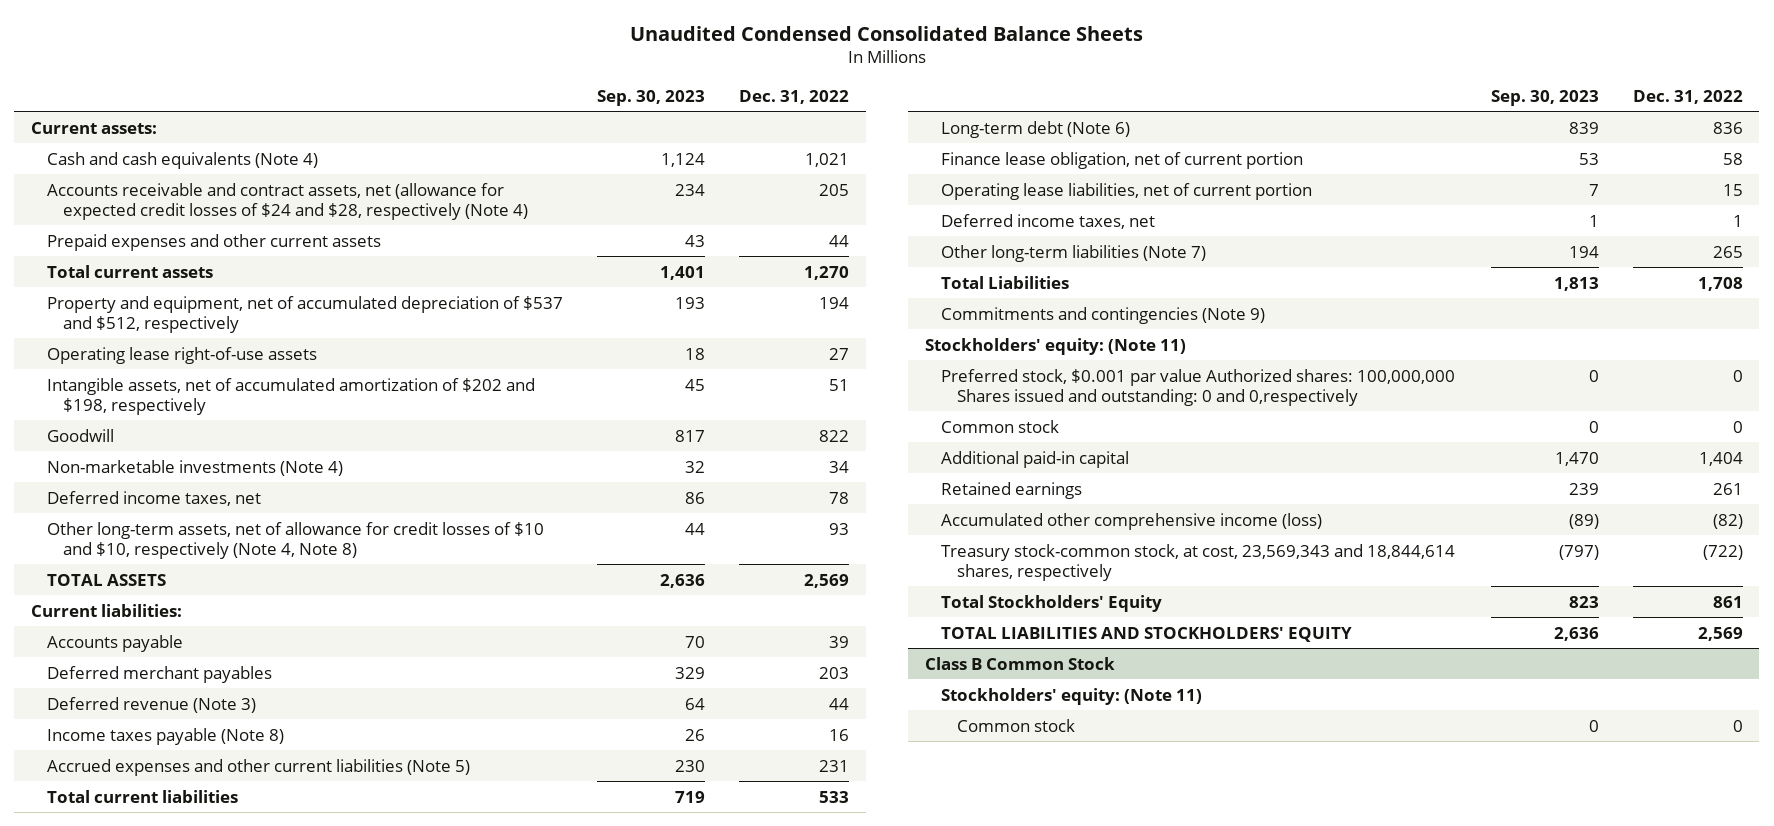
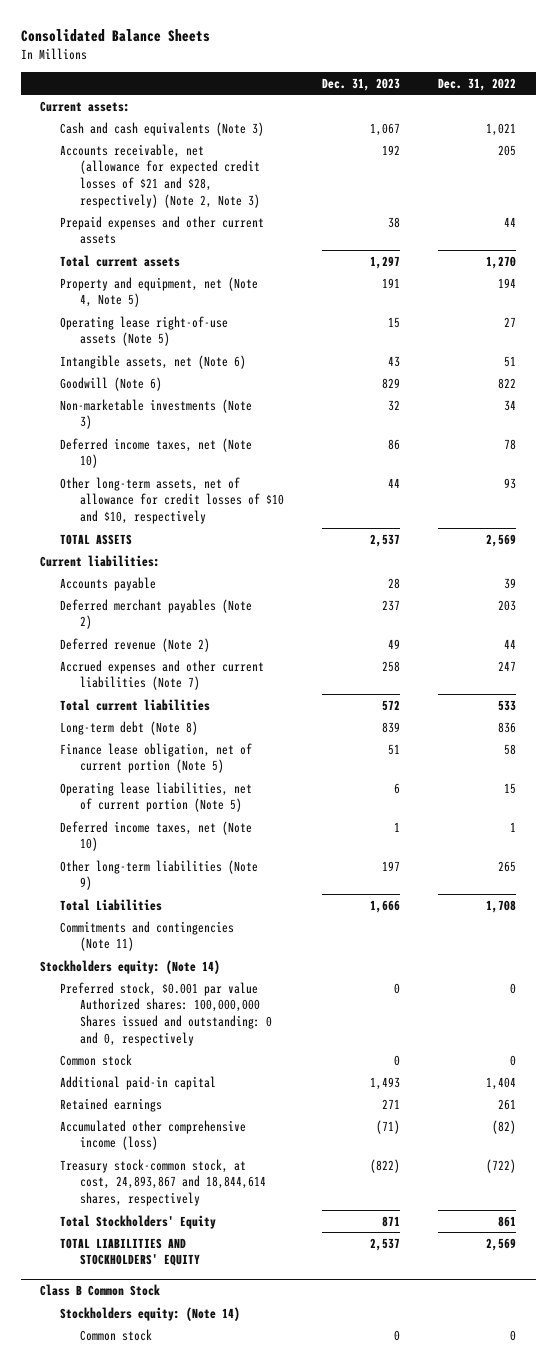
[629,25,1143,41] Unaudited Condensed Consolidated Balance Sheets -> [21,29,211,43] Consolidated Balance Sheets
[597,89,706,106] Sep. 30, 2023 -> none
none -> [322,77,401,91] Dec. 31, 2023
[47,151,319,169] Cash and cash equivalents (Note 4) -> [60,121,265,136] Cash and cash equivalents (Note 3)
[47,182,529,220] Accounts receivable and contract assets, net (allowance for expected credit losses of $24 and $28, respectively (Note 4) -> [60,143,260,208] Accounts receivable, net (allowance for expected credit losses of $21 and $28, respectively) (Note 2, Note 3)
[47,295,564,333] Property and equipment, net of accumulated depreciation of $537 and $512, respectively -> [60,276,259,308] Property and equipment, net (Note 4, Note 5)
[47,346,318,364] Operating lease right-of-use assets -> [60,315,229,347] Operating lease right-of-use assets (Note 5)
[47,377,536,415] Intangible assets, net of accumulated amortization of $202 and $198, respectively -> [60,354,247,369] Intangible assets, net (Note 6)
[47,428,115,442] Goodwill -> [60,376,163,391] Goodwill (Note 6)
[47,459,344,476] Non-marketable investments (Note 4) -> [60,398,253,430] Non-marketable investments (Note 3)
[47,490,262,506] Deferred income taxes, net -> [60,437,253,469] Deferred income taxes, net (Note 10)
[47,521,545,559] Other long-term assets, net of allowance for credit losses of $10 and $10, respectively (Note 4, Note 8) -> [60,476,284,525] Other long-term assets, net of allowance for credit losses of $10 and $10, respectively
[47,727,285,745] Income taxes payable (Note 8) -> none
[47,665,273,683] Deferred merchant payables -> [60,598,253,630] Deferred merchant payables (Note 2)
[47,696,257,713] Deferred revenue (Note 3) -> [60,637,211,652] Deferred revenue (Note 2)
[47,758,471,776] Accrued expenses and other current liabilities (Note 5) -> [60,659,265,691] Accrued expenses and other current liabilities (Note 7)
[818,759,849,772] 231 -> [498,660,517,671] 247
[941,120,1131,138] Long-term debt (Note 6) -> [60,720,199,735] Long-term debt (Note 8)
[941,151,1304,169] Finance lease obligation, net of current portion -> [60,742,253,774] Finance lease obligation, net of current portion (Note 5)
[941,182,1313,200] Operating lease liabilities, net of current portion -> [60,781,253,813] Operating lease liabilities, net of current portion (Note 5)
[941,213,1156,229] Deferred income taxes, net -> [60,820,253,852] Deferred income taxes, net (Note 10)
[941,244,1207,262] Other long-term liabilities (Note 7) -> [60,859,259,891] Other long-term liabilities (Note 9)
[941,306,1266,324] Commitments and contingencies (Note 9) -> [60,920,235,952] Commitments and contingencies (Note 11)
[924,337,1186,355] Stockholders' equity: (Note 11) -> [40,959,221,974] Stockholders equity: (Note 14)
[941,368,1456,406] Preferred stock, $0.001 par value Authorized shares: 100,000,000 Shares issued and outstanding: 0 and 0,respectively -> [60,981,272,1046] Preferred stock, $0.001 par value Authorized shares: 100,000,000 Shares issued and outstanding: 0 and 0, respectively
[941,543,1456,581] Treasury stock-common stock, at cost, 23,569,343 and 18,844,614 shares, respectively -> [60,1158,266,1207] Treasury stock-common stock, at cost, 24,893,867 and 18,844,614 shares, respectively
[941,687,1203,705] Stockholders' equity: (Note 11) -> [60,1306,241,1321] Stockholders equity: (Note 14)

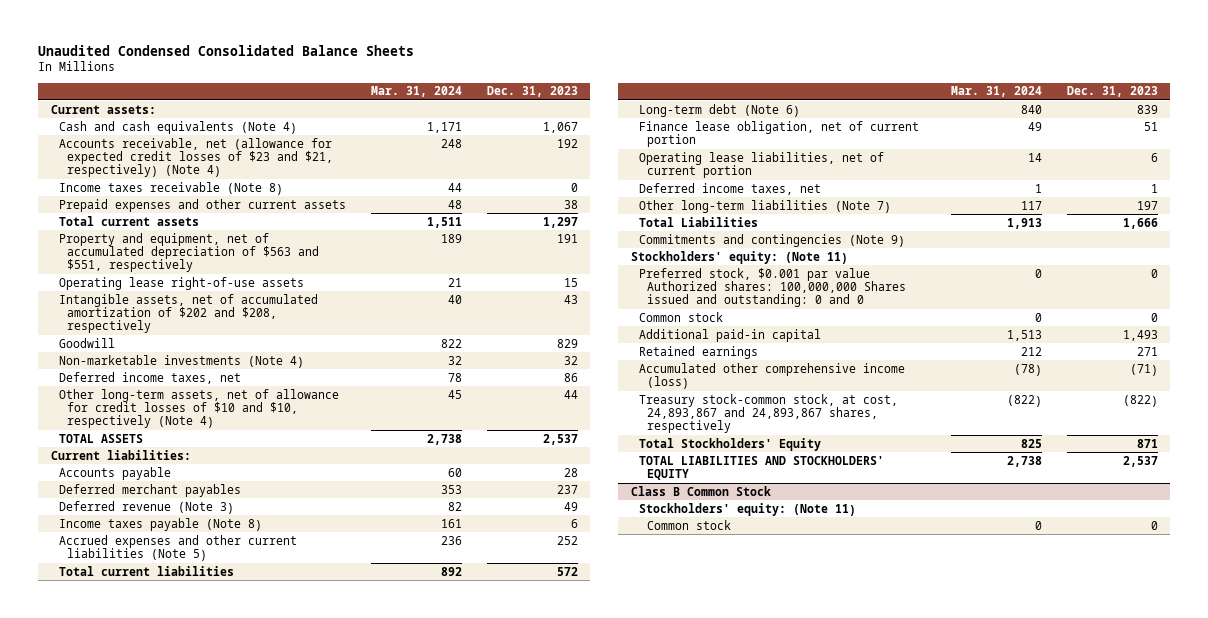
[21,29,211,43] Consolidated Balance Sheets -> [38,44,415,56] Unaudited Condensed Consolidated Balance Sheets
[438,77,517,91] Dec. 31, 2022 -> none
none -> [370,86,462,98] Mar. 31, 2024
[60,121,265,136] Cash and cash equivalents (Note 3) -> [59,120,298,134] Cash and cash equivalents (Note 4)
[60,143,260,208] Accounts receivable, net (allowance for expected credit losses of $21 and $28, respectively) (Note 2, Note 3) -> [59,137,334,178] Accounts receivable, net (allowance for expected credit losses of $23 and $21, respectively) (Note 4)
none -> [59,181,284,195] Income taxes receivable (Note 8)
[60,276,259,308] Property and equipment, net (Note 4, Note 5) -> [59,232,320,273] Property and equipment, net of accumulated depreciation of $563 and $551, respectively
[60,315,229,347] Operating lease right-of-use assets (Note 5) -> [59,276,305,290] Operating lease right-of-use assets
[60,354,247,369] Intangible assets, net (Note 6) -> [59,293,319,334] Intangible assets, net of accumulated amortization of $202 and $208, respectively
[60,376,163,391] Goodwill (Note 6) -> [59,337,116,348] Goodwill
[60,398,253,430] Non-marketable investments (Note 3) -> [59,354,305,368] Non-marketable investments (Note 4)
[60,437,253,469] Deferred income taxes, net (Note 10) -> [59,371,242,384] Deferred income taxes, net
[60,476,284,525] Other long-term assets, net of allowance for credit losses of $10 and $10, respectively -> [59,388,340,429] Other long-term assets, net of allowance for credit losses of $10 and $10, respectively (Note 4)
[60,598,253,630] Deferred merchant payables (Note 2) -> [59,483,242,497] Deferred merchant payables
[60,637,211,652] Deferred revenue (Note 2) -> [59,500,235,514] Deferred revenue (Note 3)
none -> [59,517,263,531] Income taxes payable (Note 8)
[60,659,265,691] Accrued expenses and other current liabilities (Note 7) -> [59,534,298,561] Accrued expenses and other current liabilities (Note 5)
[382,660,401,672] 258 -> [556,535,578,545] 252
[60,720,199,735] Long-term debt (Note 8) -> [639,103,801,117] Long-term debt (Note 6)
[60,742,253,774] Finance lease obligation, net of current portion (Note 5) -> [639,120,920,147] Finance lease obligation, net of current portion
[60,781,253,813] Operating lease liabilities, net of current portion (Note 5) -> [639,151,885,178] Operating lease liabilities, net of current portion
[60,820,253,852] Deferred income taxes, net (Note 10) -> [639,182,822,195] Deferred income taxes, net
[60,859,259,891] Other long-term liabilities (Note 9) -> [639,199,892,213] Other long-term liabilities (Note 7)
[60,920,235,952] Commitments and contingencies (Note 11) -> [639,233,906,247] Commitments and contingencies (Note 9)
[40,959,221,974] Stockholders equity: (Note 14) -> [630,250,848,264] Stockholders' equity: (Note 11)
[60,981,272,1046] Preferred stock, $0.001 par value Authorized shares: 100,000,000 Shares issued and outstanding: 0 and 0, respectively -> [639,267,907,308] Preferred stock, $0.001 par value Authorized shares: 100,000,000 Shares issued and outstanding: 0 and 0
[60,1158,266,1207] Treasury stock-common stock, at cost, 24,893,867 and 18,844,614 shares, respectively -> [639,393,899,434] Treasury stock-common stock, at cost, 24,893,867 and 24,893,867 shares, respectively
[60,1306,241,1321] Stockholders equity: (Note 14) -> [639,502,857,516] Stockholders' equity: (Note 11)

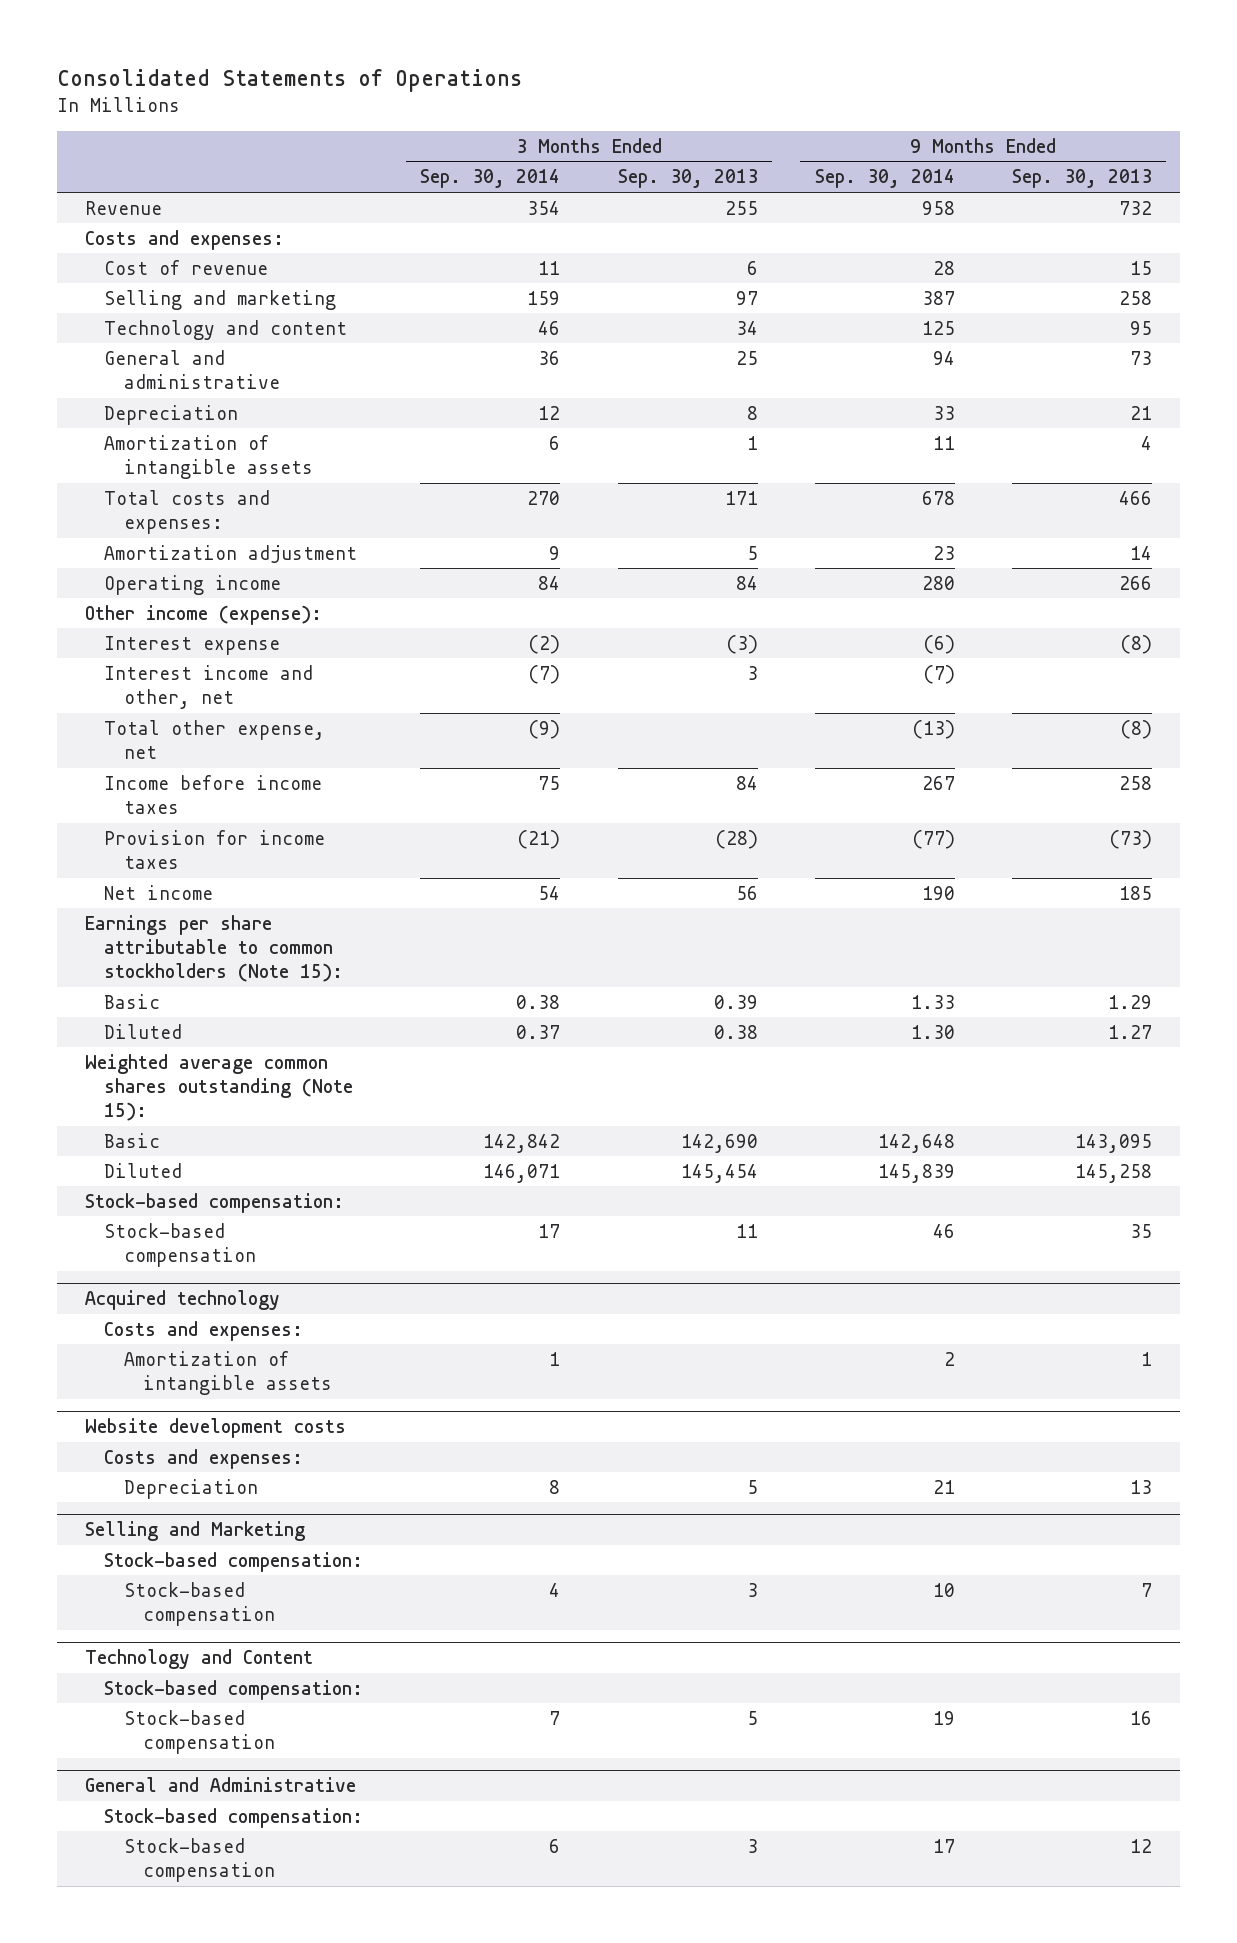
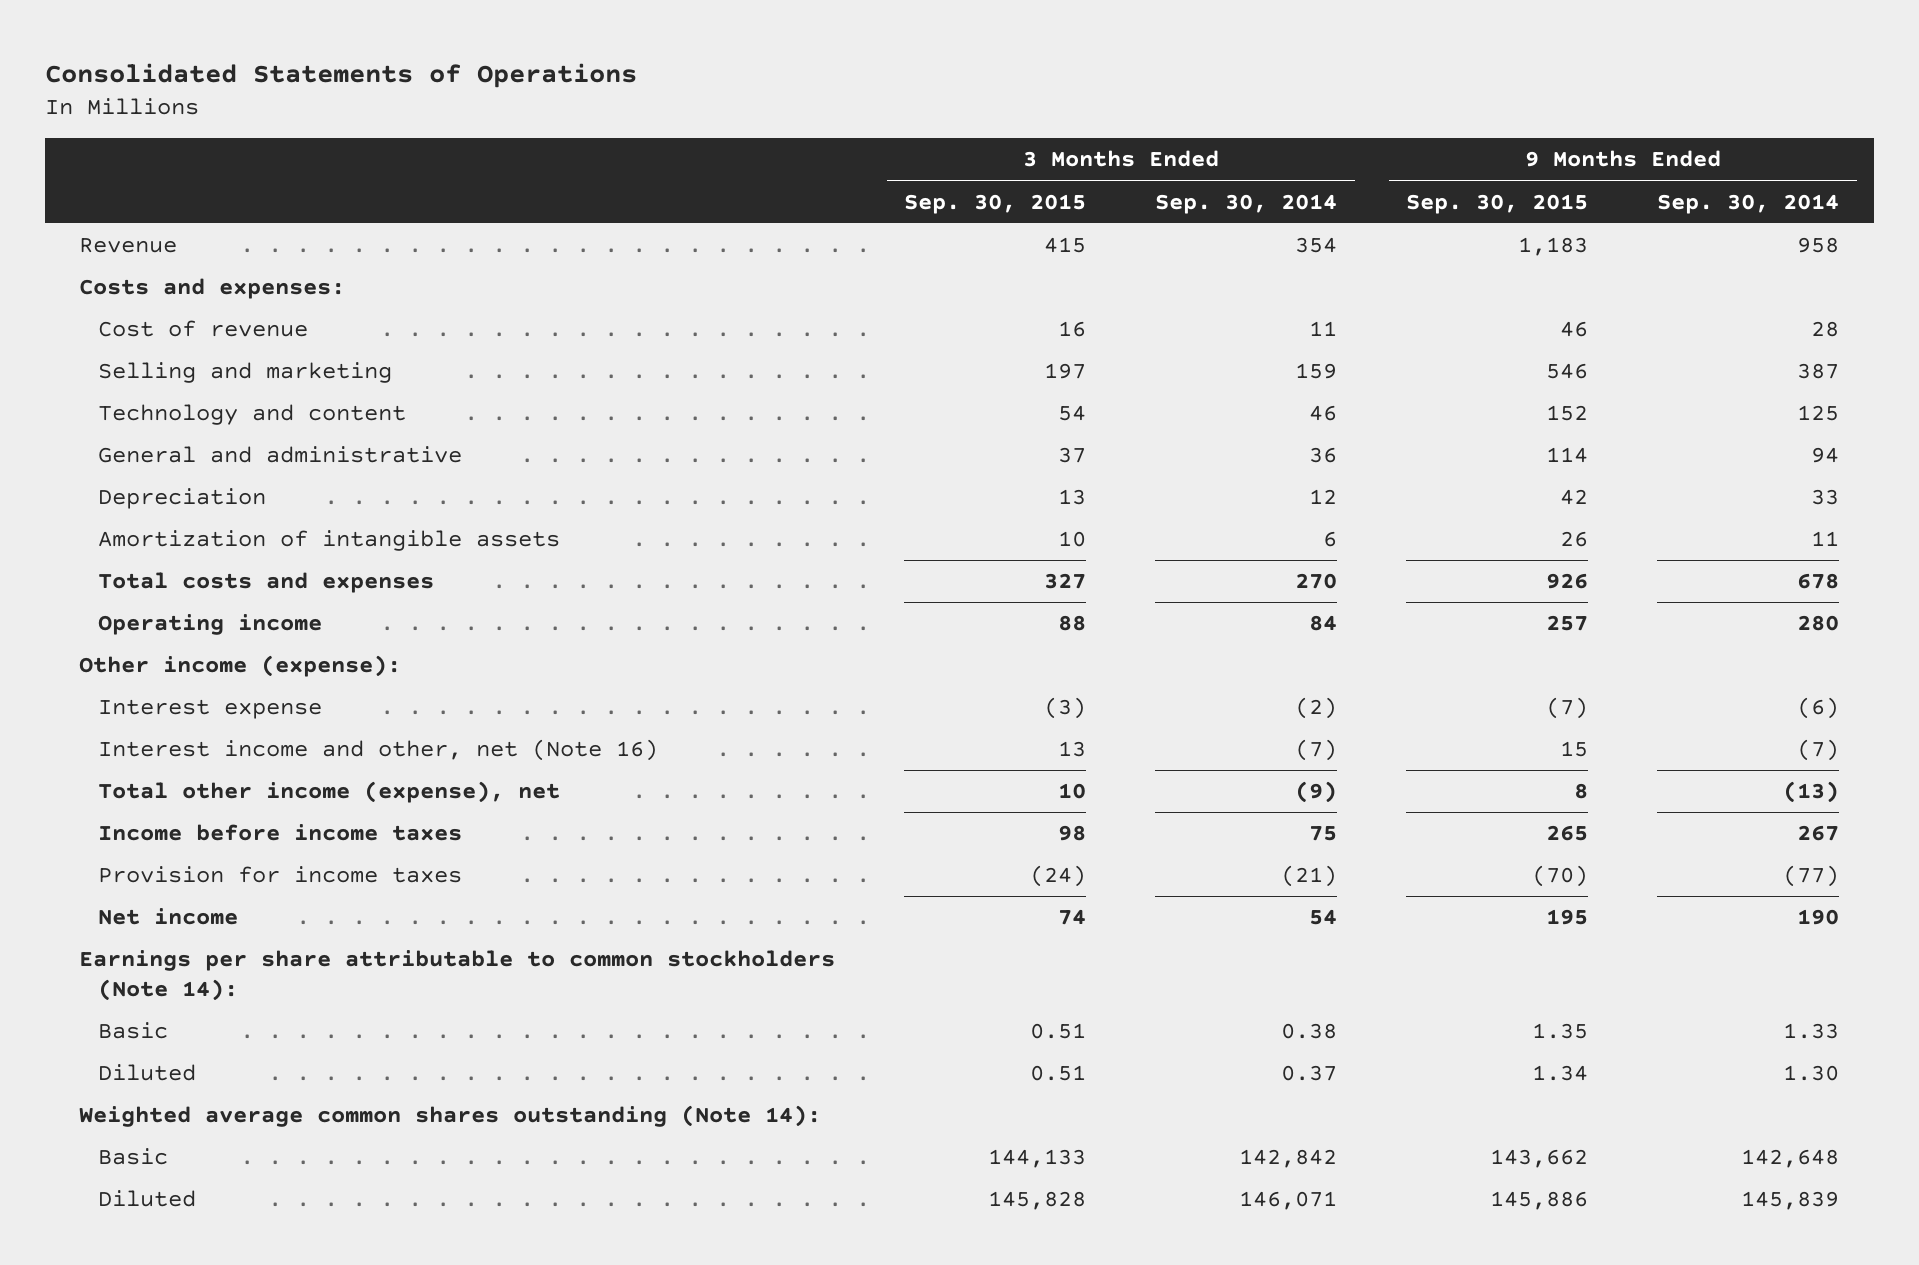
[617,169,758,189] Sep. 30, 2013 -> none
[1011,169,1152,189] Sep. 30, 2013 -> none
none -> [904,193,1087,214] Sep. 30, 2015
none -> [1406,193,1589,214] Sep. 30, 2015
[104,544,358,563] Amortization adjustment -> none
[104,489,271,534] Total costs and expenses: -> [98,572,435,594] Total costs and expenses
[104,664,314,709] Interest income and other, net -> [98,739,659,762] Interest income and other, net (Note 16)
[104,719,326,759] Total other expense, net -> [98,781,561,804] Total other income (expense), net
[85,914,344,983] Earnings per share attributable to common stockholders (Note 15): -> [79,950,836,1001] Earnings per share attributable to common stockholders (Note 14):
[85,1053,354,1122] Weighted average common shares outstanding (Note 15): -> [79,1105,822,1128] Weighted average common shares outstanding (Note 14):
[85,1192,345,1213] Stock-based compensation: -> none
[104,1222,256,1267] Stock-based compensation -> none
[85,1289,281,1310] Acquired technology -> none
[104,1320,304,1341] Costs and expenses: -> none
[123,1350,333,1395] Amortization of intangible assets -> none
[85,1417,347,1438] Website development costs -> none
[104,1448,304,1469] Costs and expenses: -> none
[123,1478,258,1499] Depreciation -> none
[85,1520,306,1541] Selling and Marketing -> none
[104,1551,364,1572] Stock-based compensation: -> none
[123,1581,276,1626] Stock-based compensation -> none
[85,1648,314,1669] Technology and Content -> none
[104,1679,364,1700] Stock-based compensation: -> none
[123,1709,276,1754] Stock-based compensation -> none
[85,1776,357,1792] General and Administrative -> none
[104,1807,364,1828] Stock-based compensation: -> none
[123,1837,276,1882] Stock-based compensation -> none

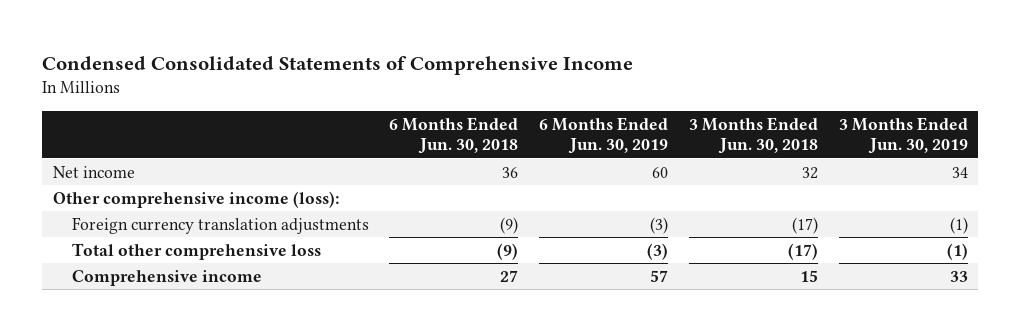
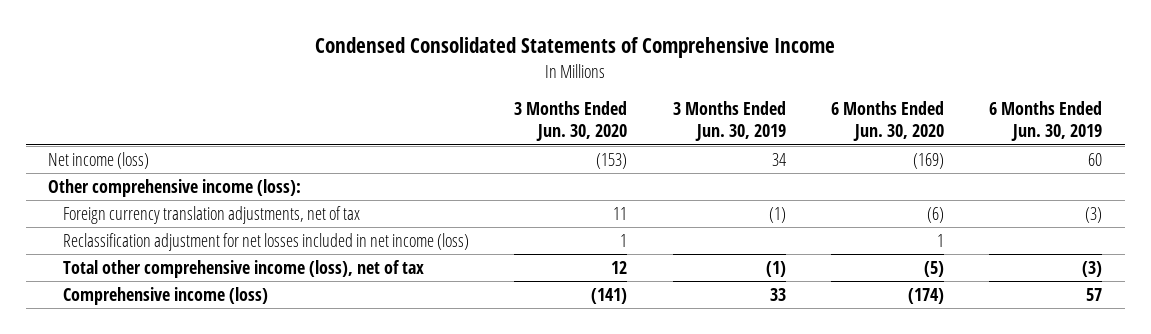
[389,116,519,155] 6 Months Ended Jun. 30, 2018 -> none
[688,116,818,155] 3 Months Ended Jun. 30, 2018 -> none
none -> [514,101,628,142] 3 Months Ended Jun. 30, 2020
none -> [831,101,945,142] 6 Months Ended Jun. 30, 2020
[52,165,135,178] Net income -> [48,151,150,169] Net income (loss)
[71,216,369,234] Foreign currency translation adjustments -> [62,205,360,224] Foreign currency translation adjustments, net of tax
none -> [62,232,469,251] Reclassification adjustment for net losses included in net income (loss)
[71,242,321,260] Total other comprehensive loss -> [62,259,424,278] Total other comprehensive income (loss), net of tax
[71,269,262,286] Comprehensive income -> [62,286,268,305] Comprehensive income (loss)

